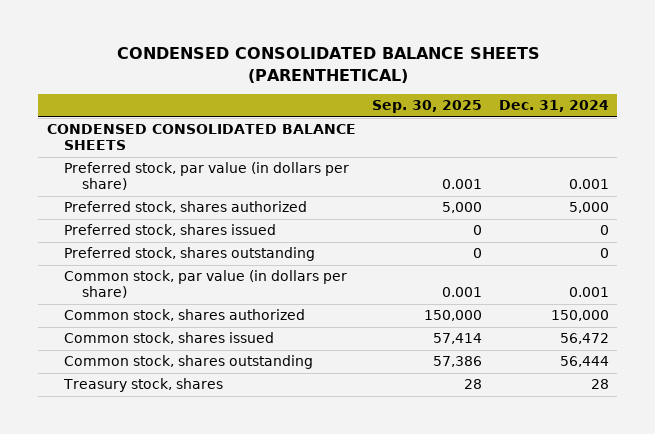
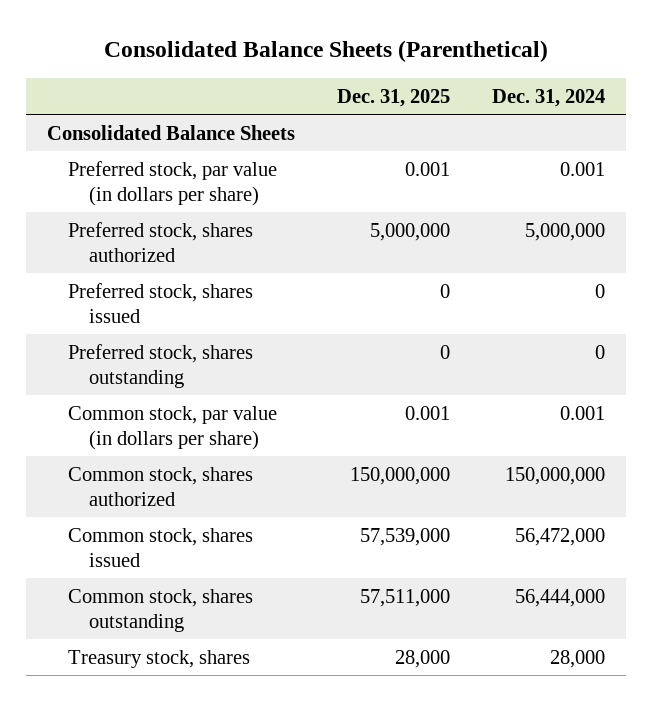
[116,47,540,83] CONDENSED CONSOLIDATED BALANCE SHEETS (PARENTHETICAL) -> [103,40,548,63] Consolidated Balance Sheets (Parenthetical)
[372,100,483,114] Sep. 30, 2025 -> none
none -> [336,88,450,107] Dec. 31, 2025
[46,124,356,151] CONDENSED CONSOLIDATED BALANCE SHEETS -> [46,124,295,140] Consolidated Balance Sheets
[568,202,609,214] 5,000 -> [525,222,606,241] 5,000,000
[550,310,609,322] 150,000 -> [505,466,606,485] 150,000,000
[559,333,609,345] 56,472 -> [515,527,606,546] 56,472,000
[559,356,609,368] 56,444 -> [515,588,606,607] 56,444,000
[590,379,609,390] 28 -> [550,649,606,668] 28,000

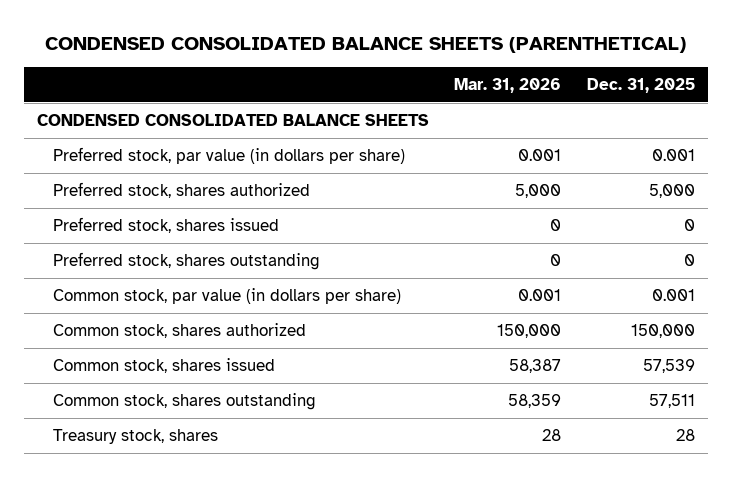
[103,40,548,63] Consolidated Balance Sheets (Parenthetical) -> [44,37,686,54] CONDENSED CONSOLIDATED BALANCE SHEETS (PARENTHETICAL)
[492,88,606,107] Dec. 31, 2024 -> none
none -> [454,78,562,94] Mar. 31, 2026
[46,124,295,140] Consolidated Balance Sheets -> [36,114,429,127] CONDENSED CONSOLIDATED BALANCE SHEETS
[369,222,450,241] 5,000,000 -> [648,184,695,199] 5,000
[349,466,450,485] 150,000,000 -> [630,324,695,339] 150,000
[359,527,450,546] 57,539,000 -> [642,359,695,374] 57,539
[359,588,450,607] 57,511,000 -> [648,394,695,409] 57,511
[394,649,450,668] 28,000 -> [675,429,695,442] 28

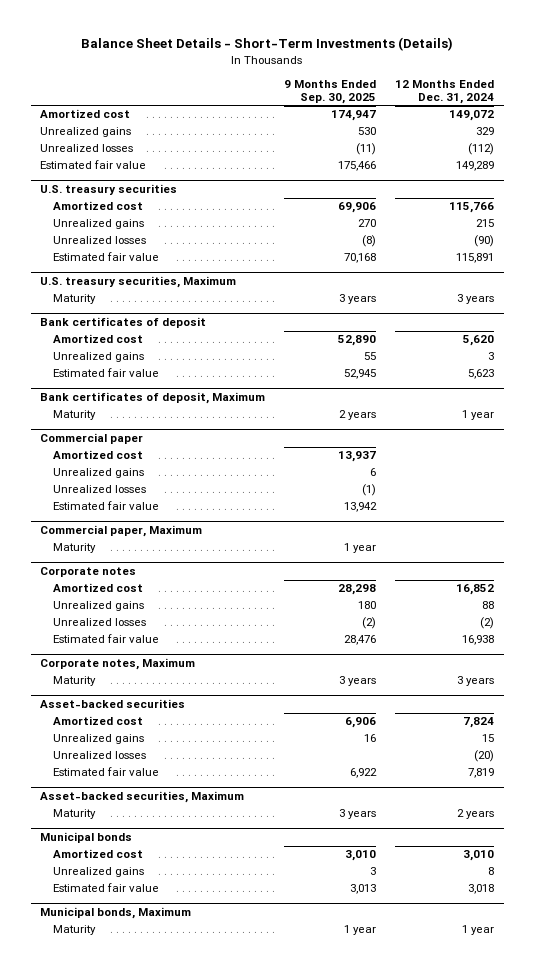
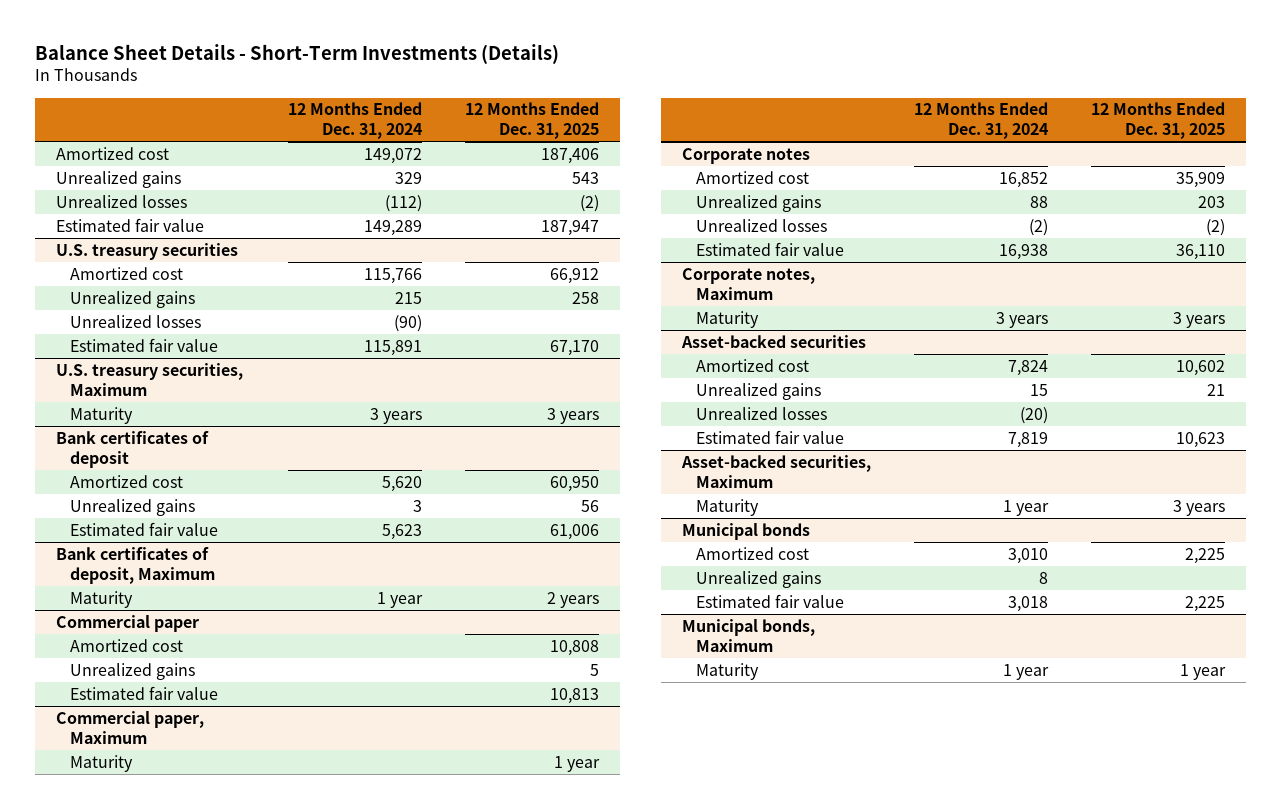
[284,79,377,104] 9 Months Ended Sep. 30, 2025 -> none
none -> [465,102,600,140] 12 Months Ended Dec. 31, 2025
[52,485,146,494] Unrealized losses -> none
[457,809,495,820] 2 years -> [1003,499,1050,516] 1 year

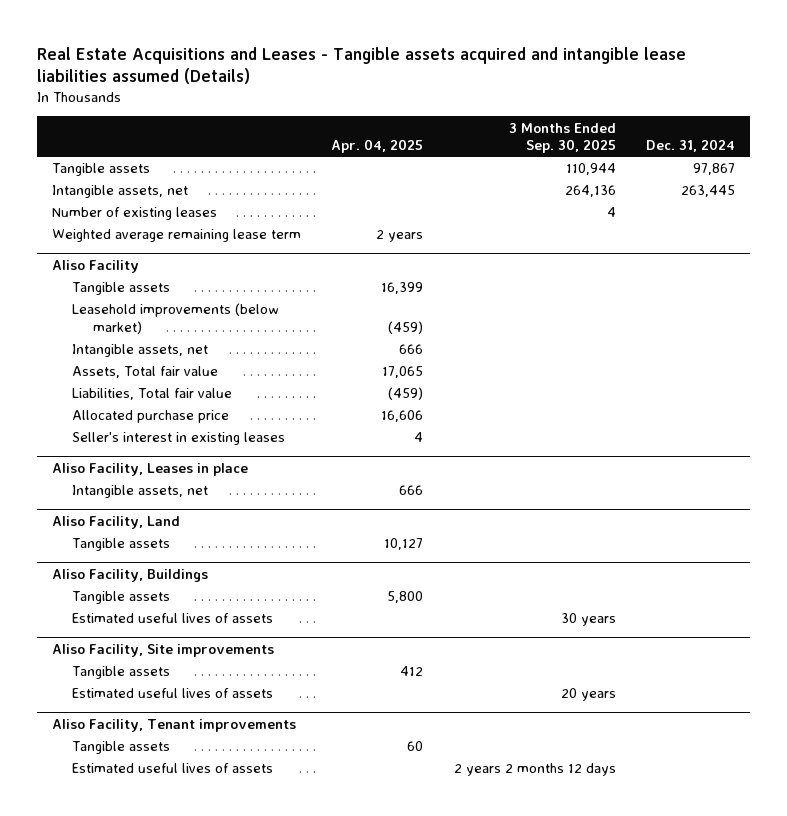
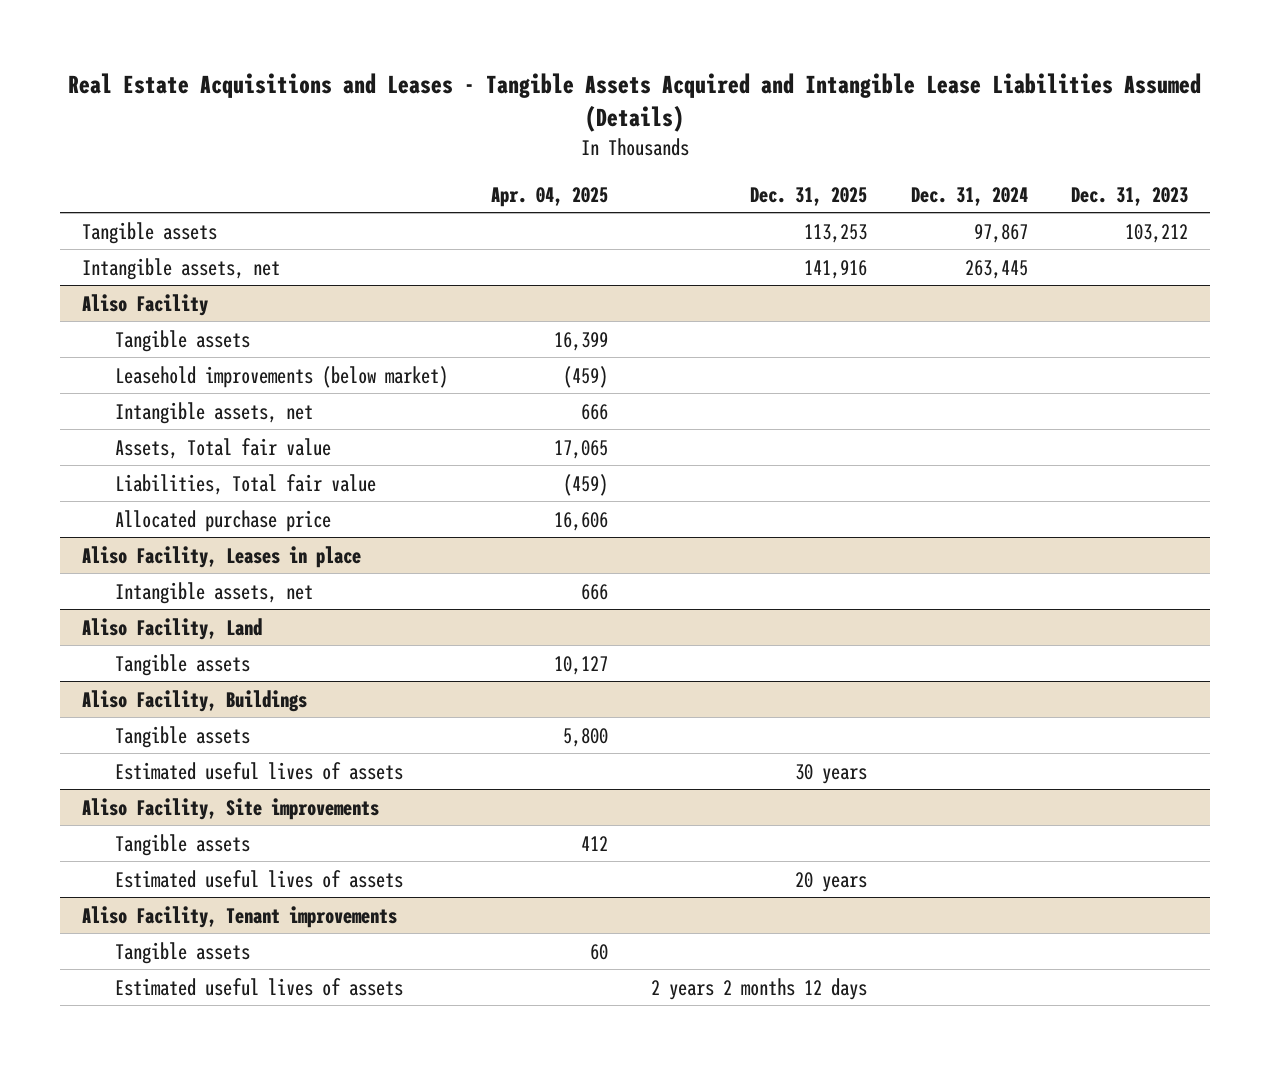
[36,46,686,85] Real Estate Acquisitions and Leases - Tangible assets acquired and intangible lease liabilities assumed (Details) -> [68,73,1202,133] Real Estate Acquisitions and Leases - Tangible Assets Acquired and Intangible Lease Liabilities Assumed (Details)
[508,122,616,153] 3 Months Ended Sep. 30, 2025 -> none
none -> [750,186,868,206] Dec. 31, 2025
none -> [1071,186,1189,206] Dec. 31, 2023
[52,207,218,221] Number of existing leases -> none
[52,229,302,243] Weighted average remaining lease term -> none
[72,432,286,446] Seller's interest in existing leases -> none

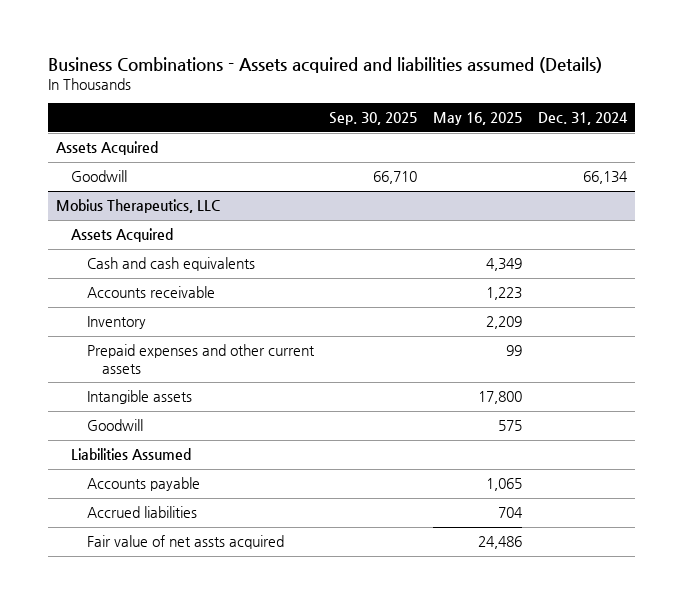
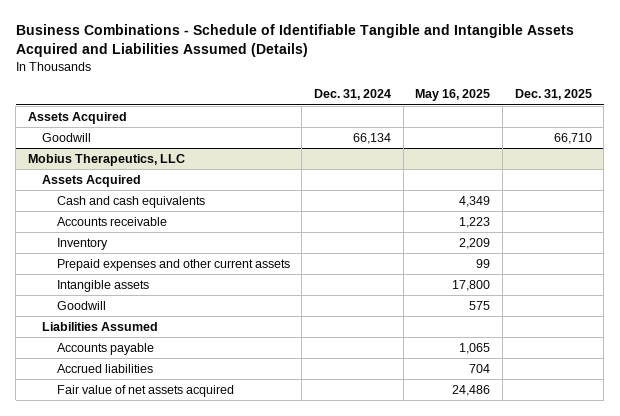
[47,56,602,73] Business Combinations - Assets acquired and liabilities assumed (Details) -> [15,24,574,58] Business Combinations - Schedule of Identifiable Tangible and Intangible Assets Acquired and Liabilities Assumed (Details)
[329,112,418,126] Sep. 30, 2025 -> none
none -> [514,89,592,101] Dec. 31, 2025
[86,535,284,550] Fair value of net assts acquired -> [56,384,234,397] Fair value of net assets acquired

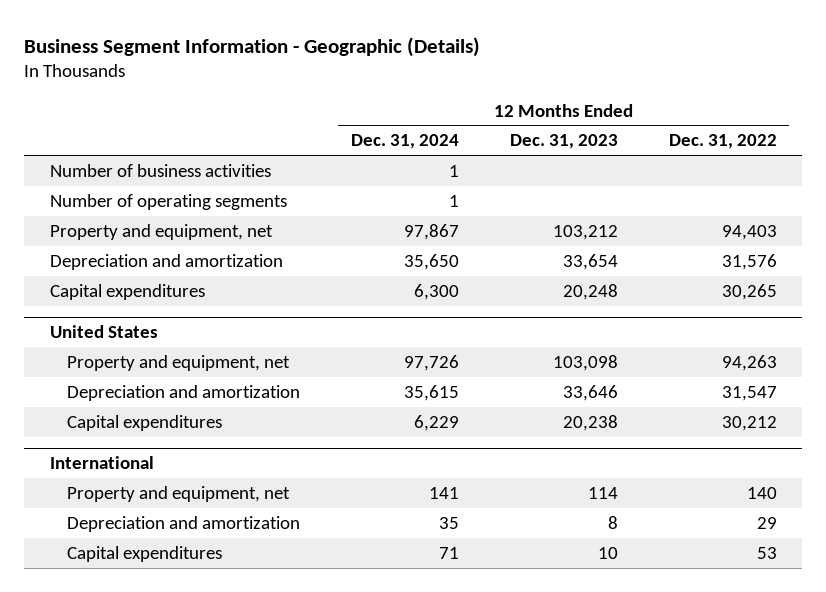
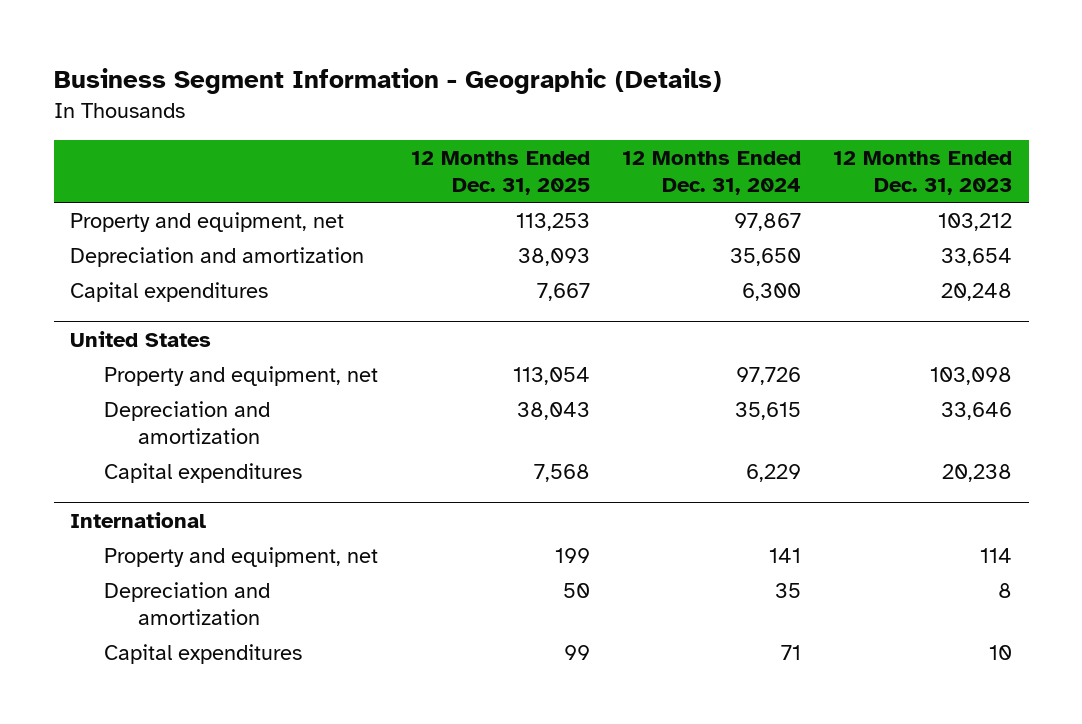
[668,134,777,150] Dec. 31, 2022 -> none
none -> [410,150,590,195] 12 Months Ended Dec. 31, 2025
[49,163,271,177] Number of business activities -> none
[49,193,287,210] Number of operating segments -> none

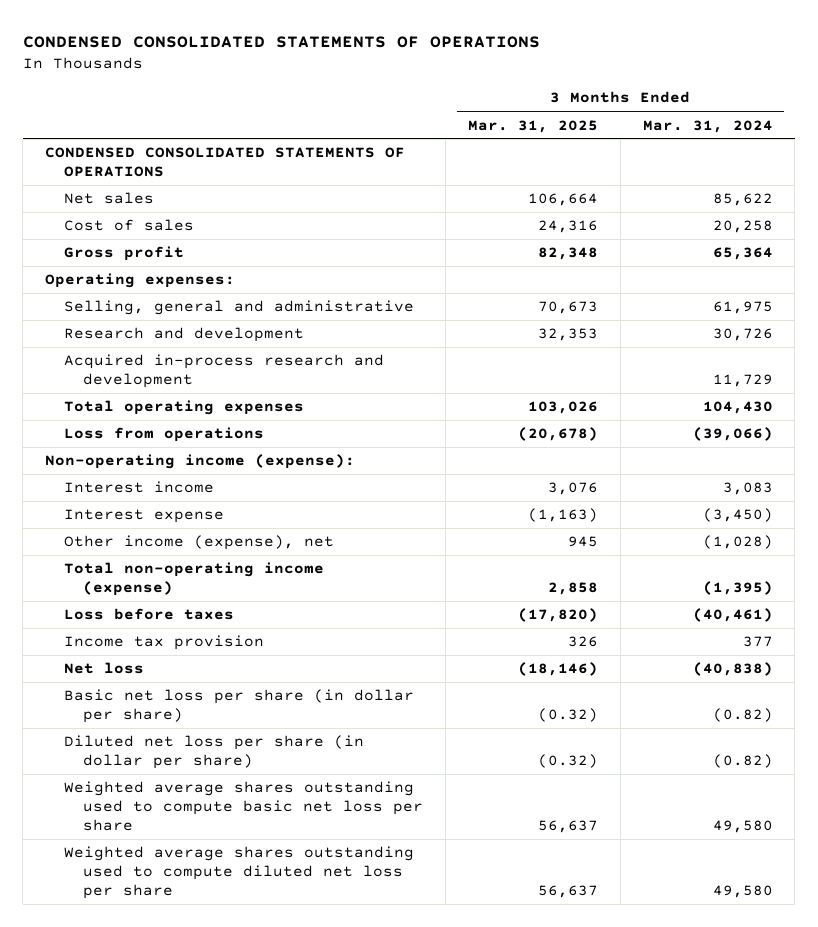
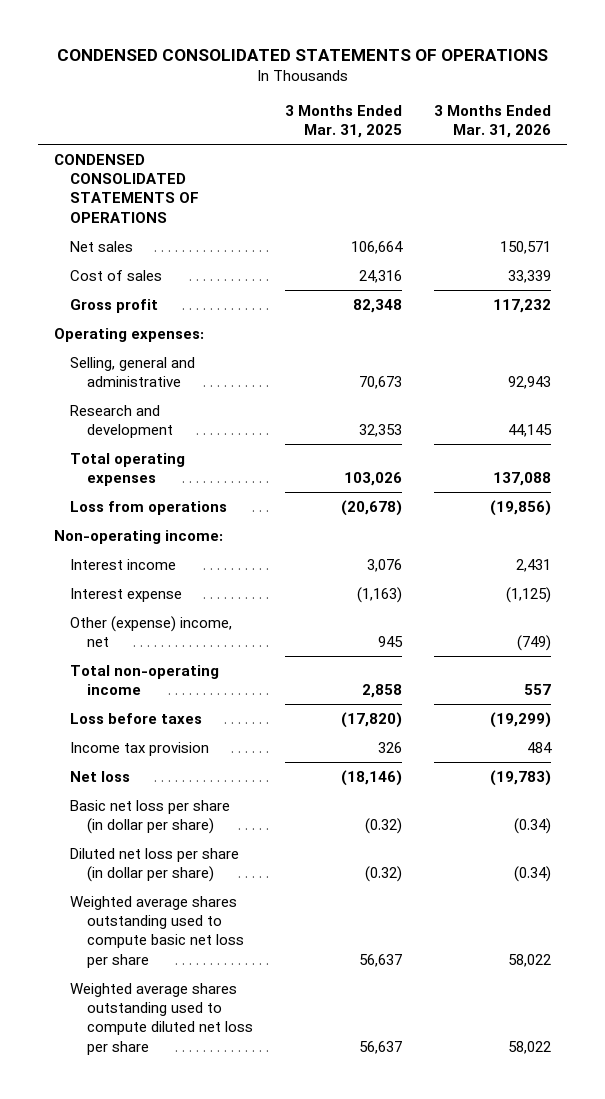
[642,119,773,133] Mar. 31, 2024 -> none
none -> [434,104,552,139] 3 Months Ended Mar. 31, 2026
[64,354,385,389] Acquired in-process research and development -> none
[44,454,355,470] Non-operating income (expense): -> [53,529,223,544] Non-operating income:
[64,535,335,551] Other income (expense), net -> [70,615,233,648] Other (expense) income, net
[64,562,325,597] Total non-operating income (expense) -> [70,664,220,696] Total non-operating income

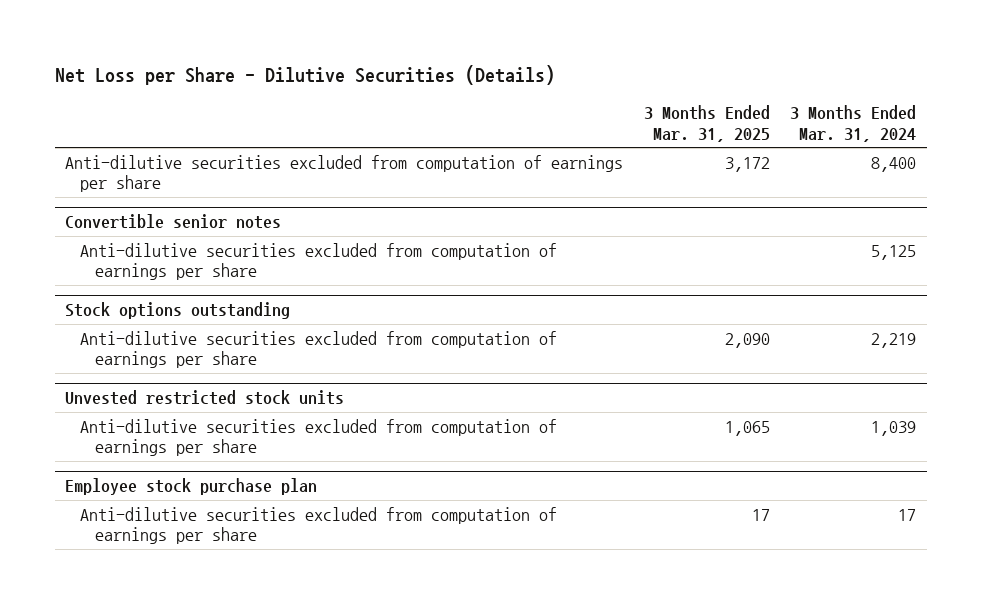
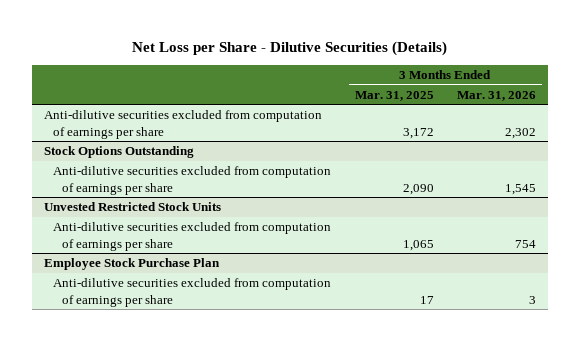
[790,105,917,142] 3 Months Ended Mar. 31, 2024 -> none
none -> [457,90,537,101] Mar. 31, 2026
[64,213,281,229] Convertible senior notes -> none
[80,242,558,280] Anti-dilutive securities excluded from computation of earnings per share -> none
[64,301,290,319] Stock options outstanding -> [43,146,194,159] Stock Options Outstanding
[64,389,344,405] Unvested restricted stock units -> [43,202,221,212] Unvested Restricted Stock Units
[64,477,317,495] Employee stock purchase plan -> [43,258,220,271] Employee Stock Purchase Plan

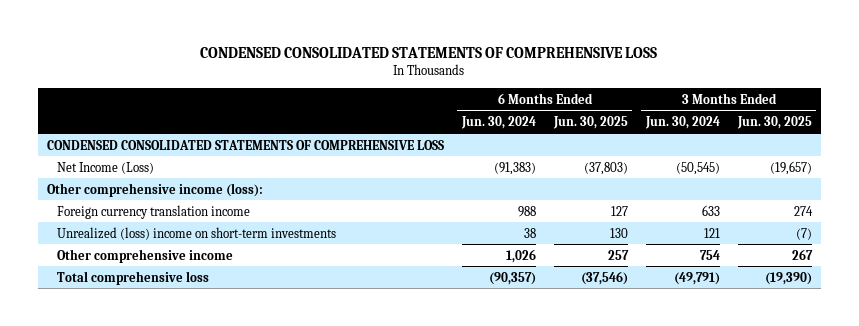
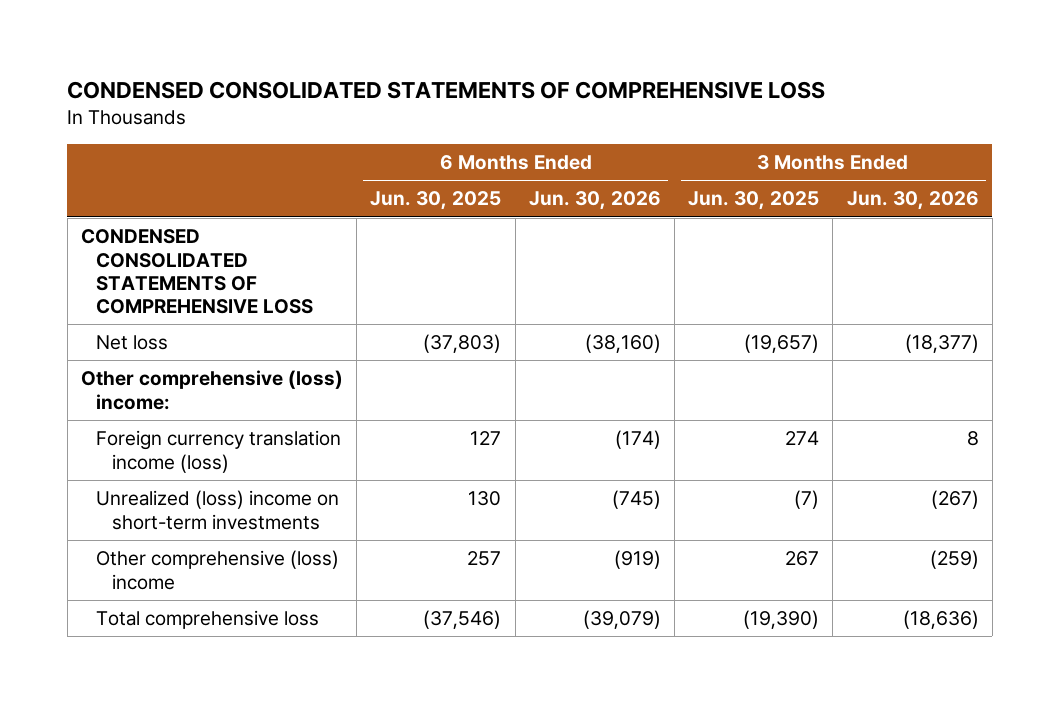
[460,116,536,130] Jun. 30, 2024 -> none
[644,116,720,130] Jun. 30, 2024 -> none
none -> [528,191,661,211] Jun. 30, 2026
none -> [846,191,979,211] Jun. 30, 2026
[56,161,154,174] Net Income (Loss) -> [96,335,169,351] Net loss
[46,182,263,197] Other comprehensive income (loss): -> [80,370,343,410] Other comprehensive (loss) income:
[56,204,250,219] Foreign currency translation income -> [96,430,342,473] Foreign currency translation income (loss)
[56,248,233,263] Other comprehensive income -> [96,550,340,590] Other comprehensive (loss) income

